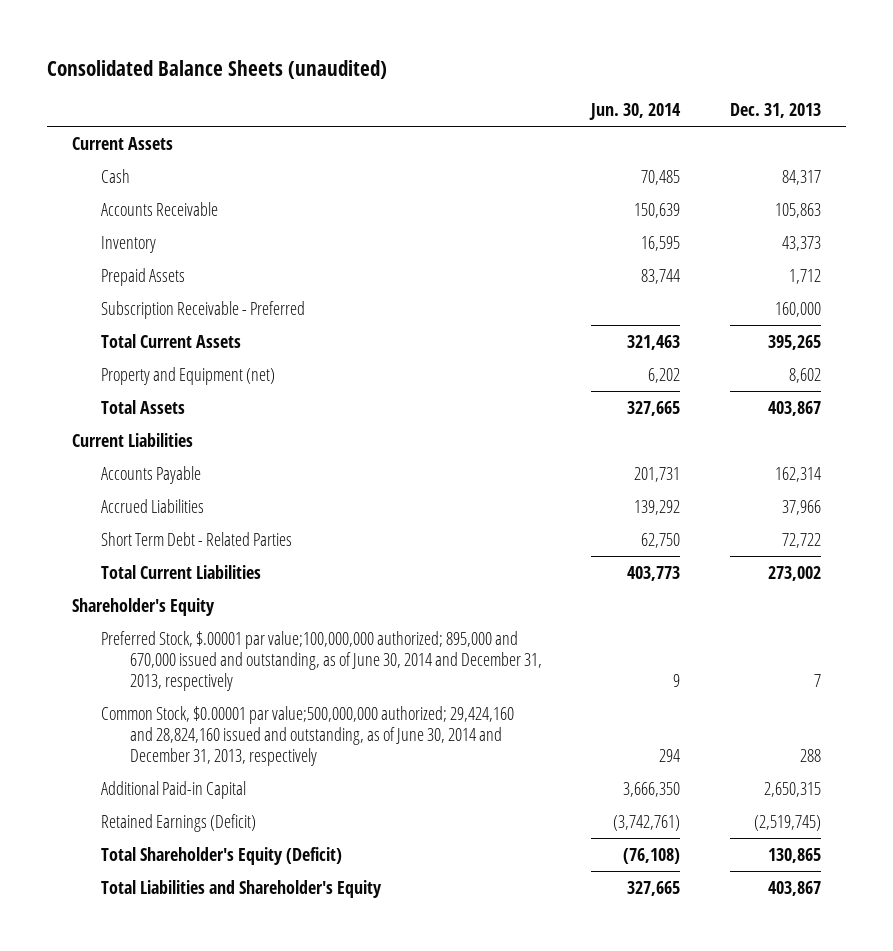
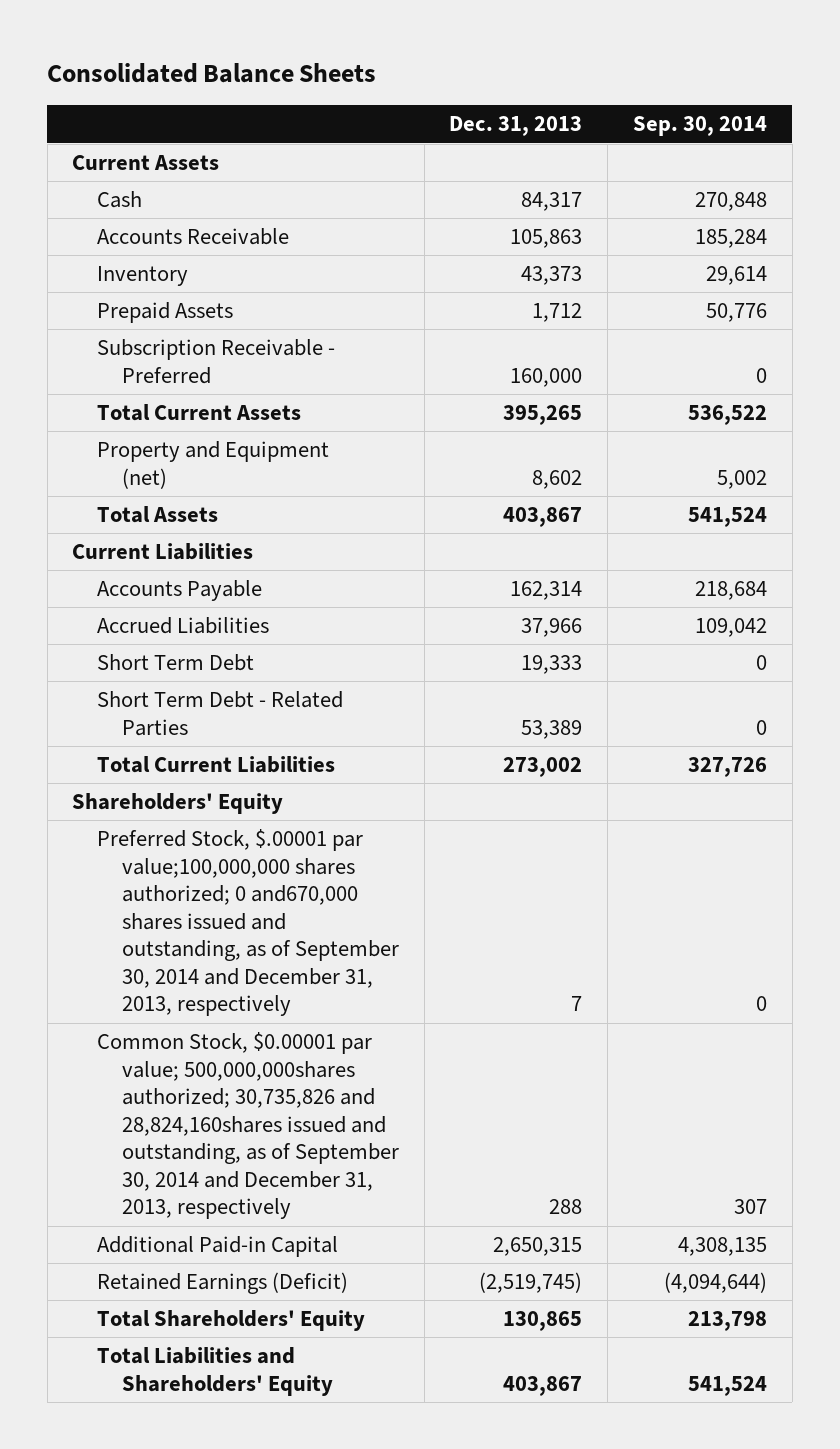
[47,59,388,79] Consolidated Balance Sheets (unaudited) -> [47,63,377,84] Consolidated Balance Sheets
[589,103,682,121] Jun. 30, 2014 -> none
none -> [633,116,768,137] Sep. 30, 2014
none -> [97,654,255,672] Short Term Debt
[781,532,821,548] 72,722 -> [521,719,583,739] 53,389
[72,597,216,616] Shareholder's Equity -> [72,793,284,815] Shareholders' Equity
[101,630,543,692] Preferred Stock, $.00001 par value;100,000,000 authorized; 895,000 and 670,000 issued and outstanding, as of June 30, 2014 and December 31, 2013, respectively -> [97,829,399,1017] Preferred Stock, $.00001 par value;100,000,000 shares authorized; 0 and670,000 shares issued and outstanding, as of September 30, 2014 and December 31, 2013, respectively
[101,705,515,767] Common Stock, $0.00001 par value;500,000,000 authorized; 29,424,160 and 28,824,160 issued and outstanding, as of June 30, 2014 and December 31, 2013, respectively -> [97,1032,399,1220] Common Stock, $0.00001 par value; 500,000,000shares authorized; 30,735,826 and 28,824,160shares issued and outstanding, as of September 30, 2014 and December 31, 2013, respectively
[101,846,343,865] Total Shareholder's Equity (Deficit) -> [97,1310,366,1332] Total Shareholders' Equity
[101,879,383,898] Total Liabilities and Shareholder's Equity -> [97,1347,333,1396] Total Liabilities and Shareholders' Equity

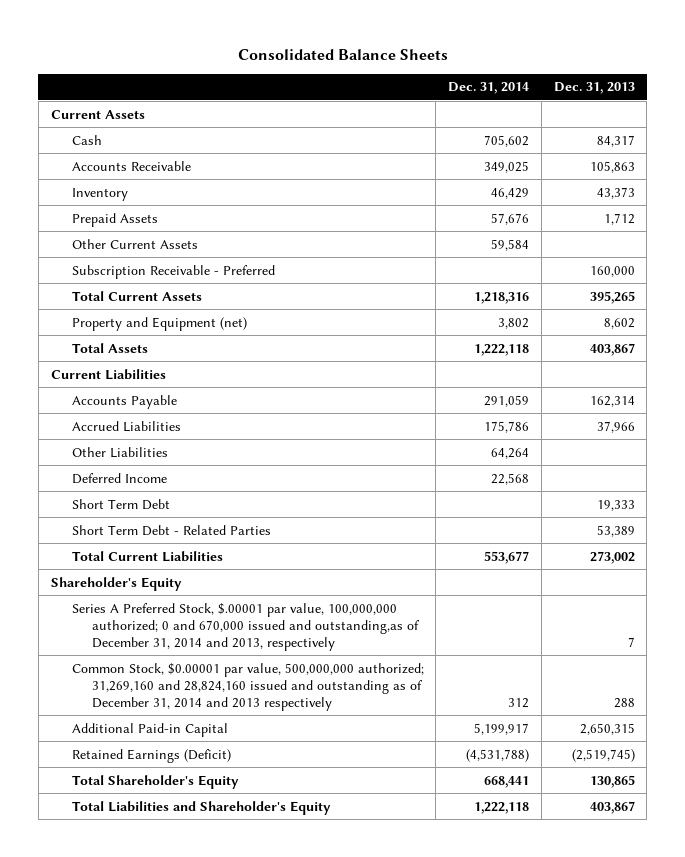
[633,116,768,137] Sep. 30, 2014 -> none
none -> [448,82,530,95] Dec. 31, 2014
none -> [71,238,198,249] Other Current Assets
none -> [71,446,168,458] Other Liabilities
none -> [71,472,167,484] Deferred Income
[72,793,284,815] Shareholders' Equity -> [50,576,182,591] Shareholder's Equity
[97,829,399,1017] Preferred Stock, $.00001 par value;100,000,000 shares authorized; 0 and670,000 shares issued and outstanding, as of September 30, 2014 and December 31, 2013, respectively -> [71,602,421,651] Series A Preferred Stock, $.00001 par value, 100,000,000 authorized; 0 and 670,000 issued and outstanding,as of December 31, 2014 and 2013, respectively
[97,1032,399,1220] Common Stock, $0.00001 par value; 500,000,000shares authorized; 30,735,826 and 28,824,160shares issued and outstanding, as of September 30, 2014 and December 31, 2013, respectively -> [71,662,424,711] Common Stock, $0.00001 par value, 500,000,000 authorized; 31,269,160 and 28,824,160 issued and outstanding as of December 31, 2014 and 2013 respectively
[97,1310,366,1332] Total Shareholders' Equity -> [71,774,239,789] Total Shareholder's Equity
[97,1347,333,1396] Total Liabilities and Shareholders' Equity -> [71,800,331,815] Total Liabilities and Shareholder's Equity

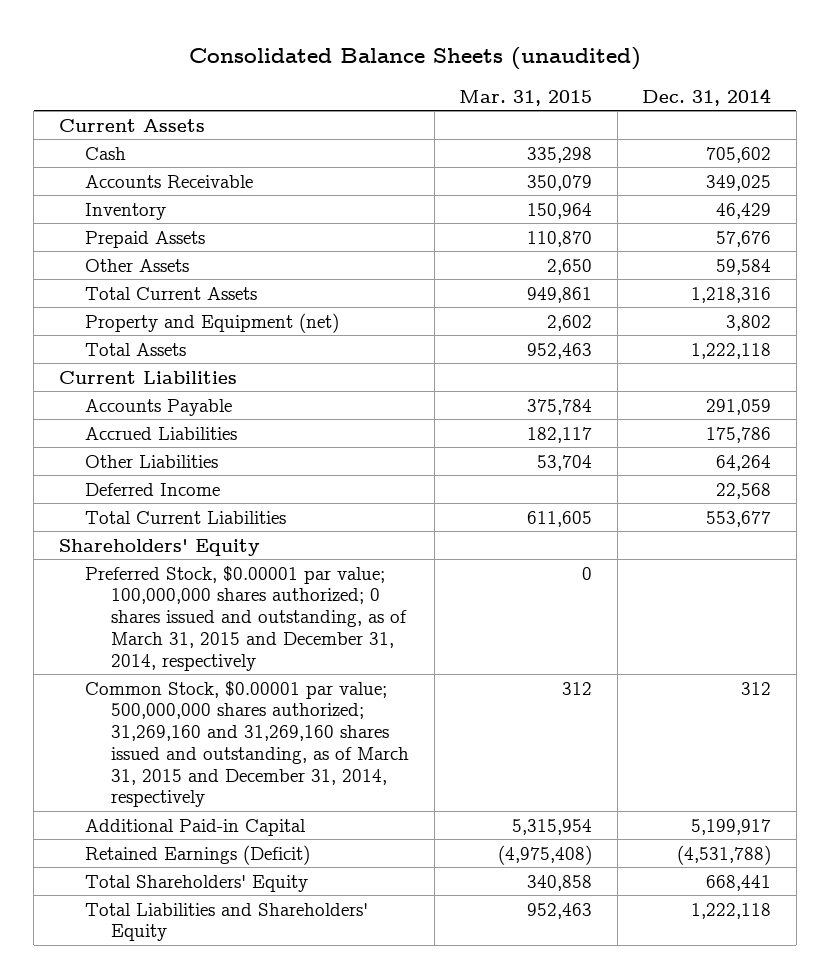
[237,49,448,61] Consolidated Balance Sheets -> [189,47,642,71] Consolidated Balance Sheets (unaudited)
[553,82,635,95] Dec. 31, 2013 -> none
none -> [459,89,593,106] Mar. 31, 2015
[71,264,275,279] Subscription Receivable - Preferred -> none
[71,238,198,249] Other Current Assets -> [85,258,190,272] Other Assets
[71,498,170,510] Short Term Debt -> none
[71,524,271,536] Short Term Debt - Related Parties -> none
[50,576,182,591] Shareholder's Equity -> [58,538,260,556] Shareholders' Equity
[71,602,421,651] Series A Preferred Stock, $.00001 par value, 100,000,000 authorized; 0 and 670,000 issued and outstanding,as of December 31, 2014 and 2013, respectively -> [85,565,408,671] Preferred Stock, $0.00001 par value; 100,000,000 shares authorized; 0 shares issued and outstanding, as of March 31, 2015 and December 31, 2014, respectively
[71,662,424,711] Common Stock, $0.00001 par value, 500,000,000 authorized; 31,269,160 and 28,824,160 issued and outstanding as of December 31, 2014 and 2013 respectively -> [85,680,410,808] Common Stock, $0.00001 par value; 500,000,000 shares authorized; 31,269,160 and 31,269,160 shares issued and outstanding, as of March 31, 2015 and December 31, 2014, respectively
[71,774,239,789] Total Shareholder's Equity -> [85,874,309,892] Total Shareholders' Equity
[71,800,331,815] Total Liabilities and Shareholder's Equity -> [85,902,369,942] Total Liabilities and Shareholders' Equity

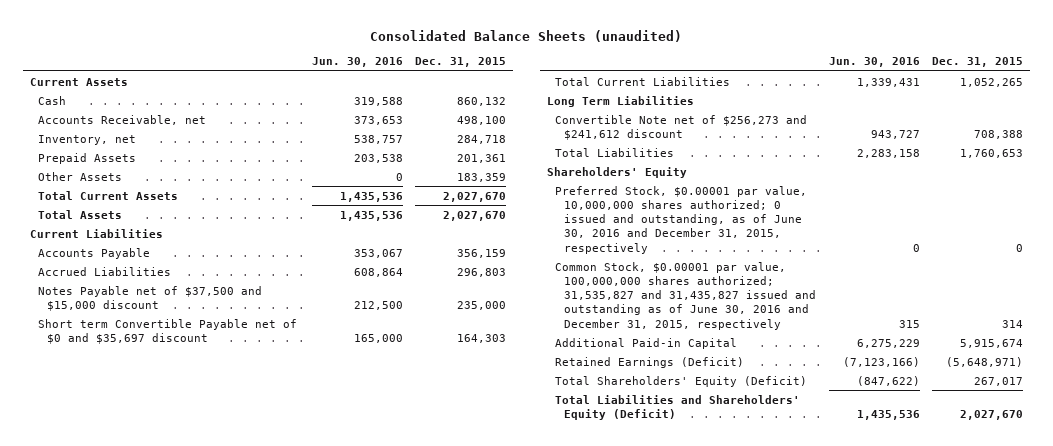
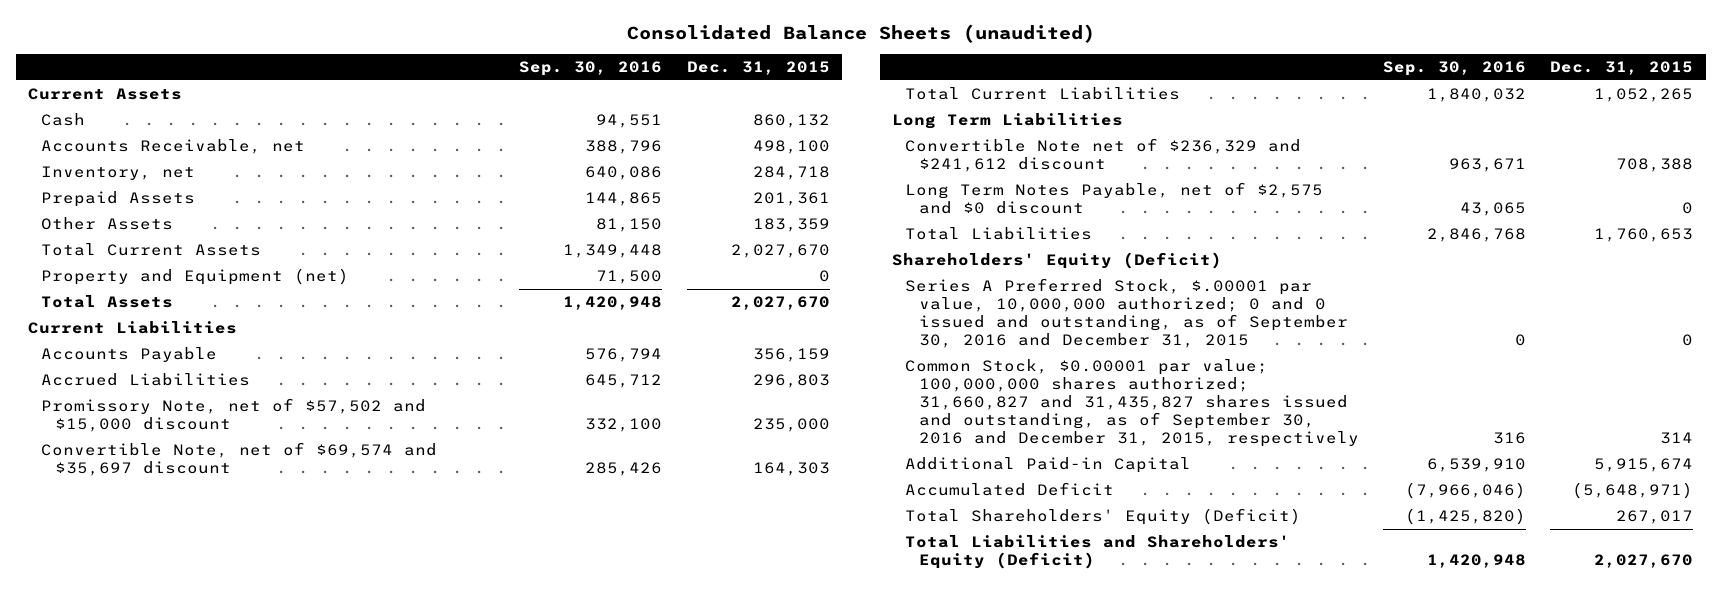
[311,57,403,68] Jun. 30, 2016 -> none
none -> [519,61,663,77] Sep. 30, 2016
none -> [41,268,350,286] Property and Equipment (net)
[38,285,263,311] Notes Payable net of $37,500 and $15,000 discount -> [41,398,427,433] Promissory Note, net of $57,502 and $15,000 discount
[38,318,298,344] Short term Convertible Payable net of $0 and $35,697 discount -> [41,442,438,477] Convertible Note, net of $69,574 and $35,697 discount
[555,114,808,140] Convertible Note net of $256,273 and $241,612 discount -> [905,138,1302,173] Convertible Note net of $236,329 and $241,612 discount
none -> [905,182,1324,215] Long Term Notes Payable, net of $2,575 and $0 discount
[546,166,687,178] Shareholders' Equity -> [891,252,1222,270] Shareholders' Equity (Deficit)
[555,185,808,254] Preferred Stock, $0.00001 par value, 10,000,000 shares authorized; 0 issued and outstanding, as of June 30, 2016 and December 31, 2015, respectively -> [905,278,1348,349] Series A Preferred Stock, $.00001 par value, 10,000,000 authorized; 0 and 0 issued and outstanding, as of September 30, 2016 and December 31, 2015
[555,261,817,330] Common Stock, $0.00001 par value, 100,000,000 shares authorized; 31,535,827 and 31,435,827 issued and outstanding as of June 30, 2016 and December 31, 2015, respectively -> [905,359,1359,448] Common Stock, $0.00001 par value; 100,000,000 shares authorized; 31,660,827 and 31,435,827 shares issued and outstanding, as of September 30, 2016 and December 31, 2015, respectively
[555,356,745,368] Retained Earnings (Deficit) -> [905,482,1115,497] Accumulated Deficit

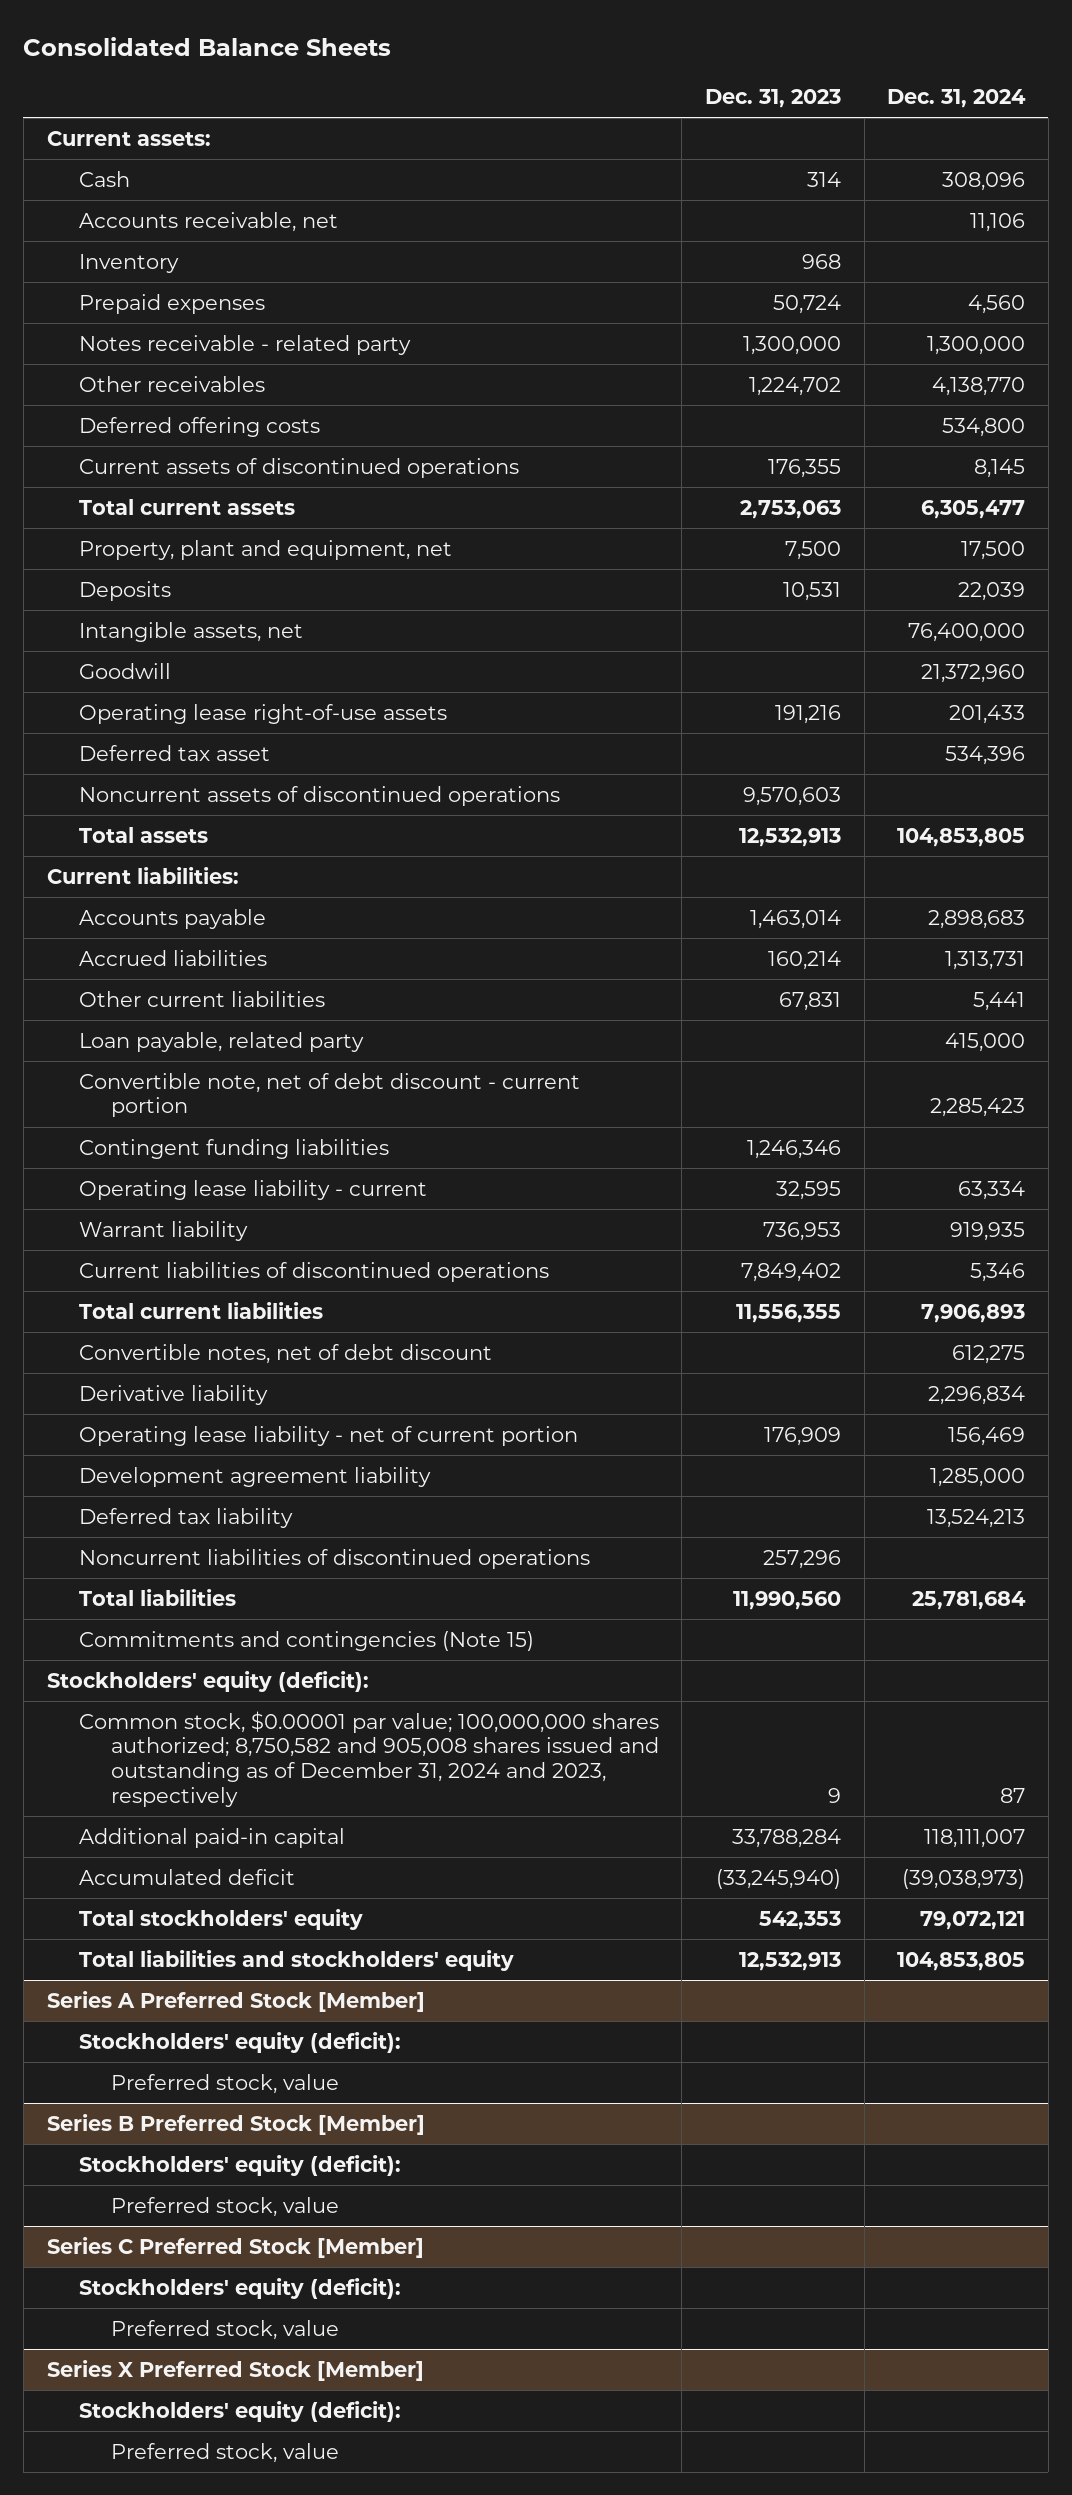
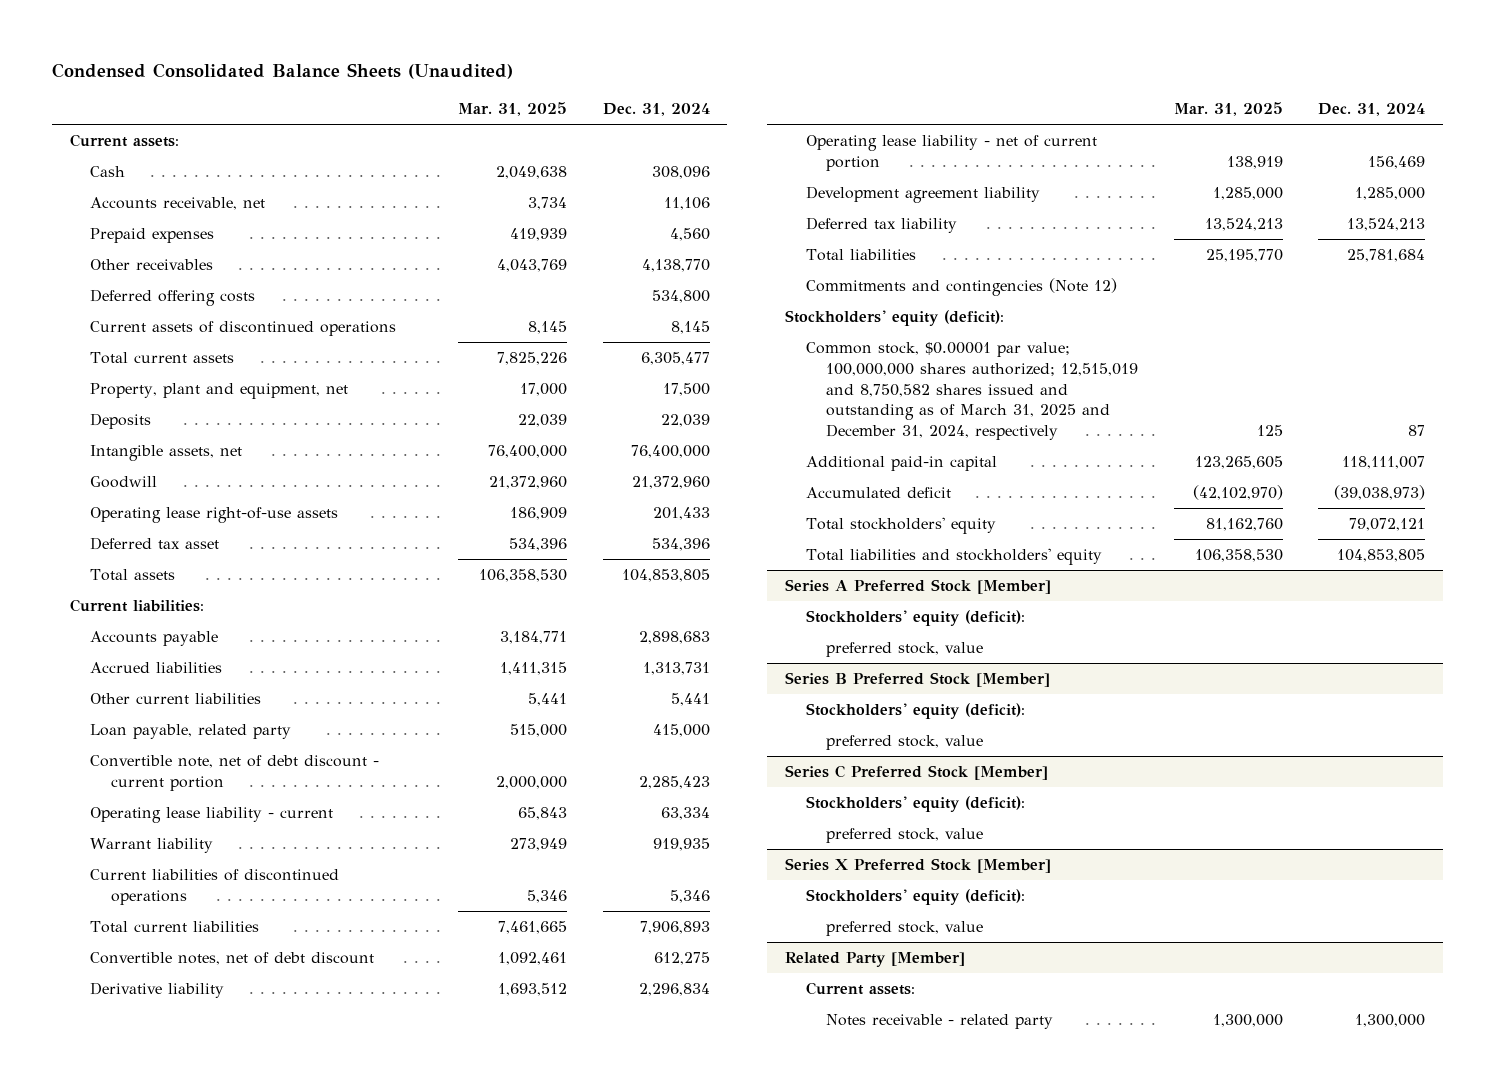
[23,36,392,56] Consolidated Balance Sheets -> [52,63,514,80] Condensed Consolidated Balance Sheets (Unaudited)
[705,89,842,109] Dec. 31, 2023 -> none
none -> [458,102,568,117] Mar. 31, 2025
[78,253,179,273] Inventory -> none
[78,334,411,355] Notes receivable - related party -> none
[78,785,560,806] Noncurrent assets of discontinued operations -> none
[78,1138,389,1159] Contingent funding liabilities -> none
[78,1548,590,1569] Noncurrent liabilities of discontinued operations -> none
[78,1630,534,1651] Commitments and contingencies (Note 15) -> [805,278,1117,297] Commitments and contingencies (Note 12)
[78,1710,659,1808] Common stock, $0.00001 par value; 100,000,000 shares authorized; 8,750,582 and 905,008 shares issued and outstanding as of December 31, 2024 and 2023, respectively -> [805,342,1139,440] Common stock, $0.00001 par value; 100,000,000 shares authorized; 12,515,019 and 8,750,582 shares issued and outstanding as of March 31, 2025 and December 31, 2024, respectively
[110,2073,339,2094] Preferred stock, value -> [826,642,984,658] preferred stock, value
[110,2196,339,2217] Preferred stock, value -> [826,735,984,751] preferred stock, value
[110,2319,339,2340] Preferred stock, value -> [826,828,984,844] preferred stock, value
[110,2442,339,2463] Preferred stock, value -> [826,921,984,937] preferred stock, value
none -> [785,952,966,968] Related Party [Member]
none -> [805,982,915,996] Current assets:
none -> [826,1014,1054,1030] Notes receivable - related party

